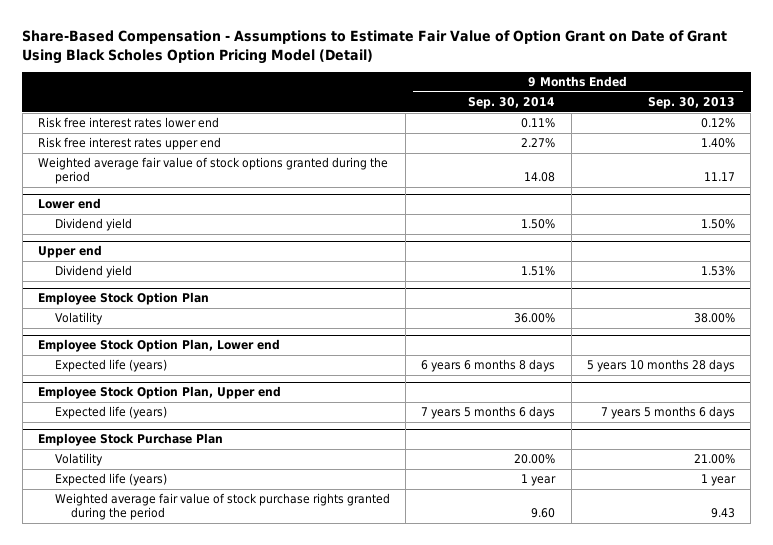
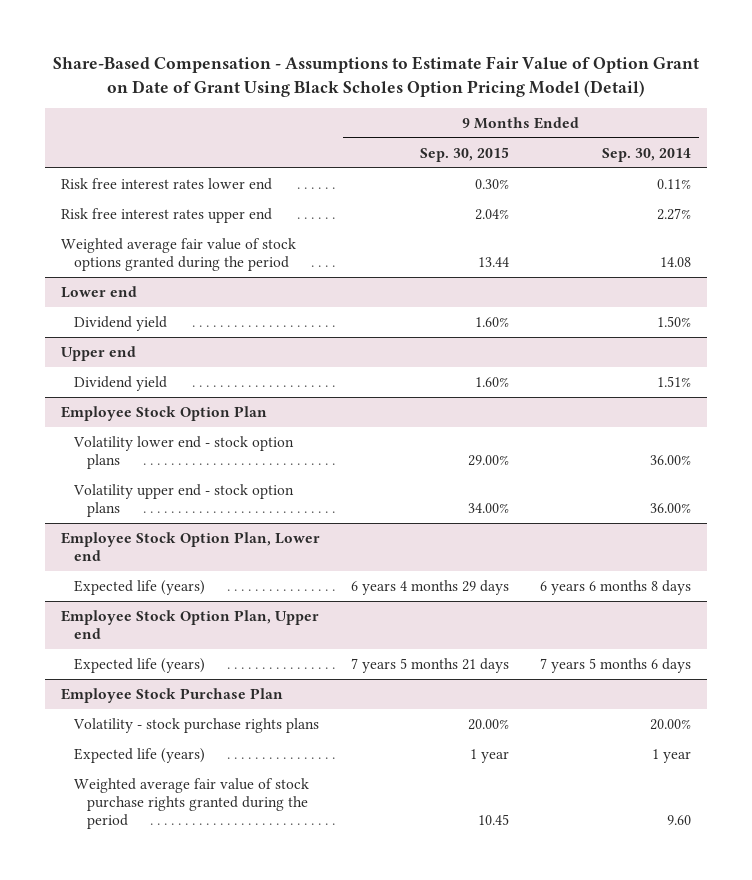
[647,97,735,110] Sep. 30, 2013 -> none
none -> [419,146,509,162] Sep. 30, 2015
[54,312,103,326] Volatility -> none
none -> [72,436,294,470] Volatility lower end - stock option plans
none -> [72,484,294,518] Volatility upper end - stock option plans
[54,453,103,467] Volatility -> [72,718,319,734] Volatility - stock purchase rights plans

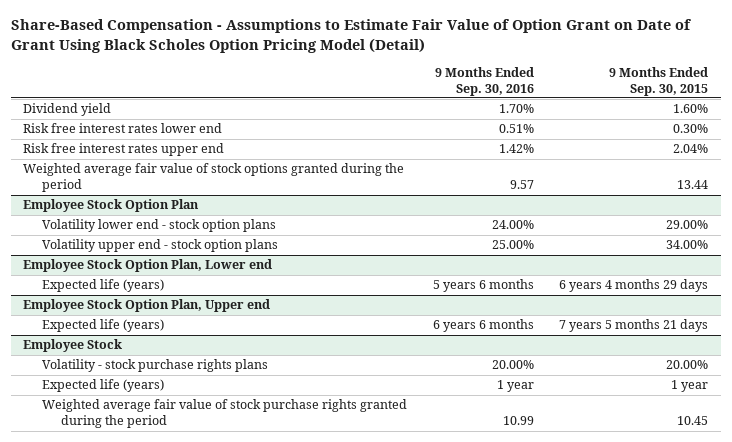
[602,147,692,162] Sep. 30, 2014 -> none
none -> [434,66,534,96] 9 Months Ended Sep. 30, 2016
none -> [23,103,112,117] Dividend yield
[60,286,137,299] Lower end -> none
[73,316,167,332] Dividend yield -> none
[60,346,136,362] Upper end -> none
[73,376,167,392] Dividend yield -> none
[60,688,283,704] Employee Stock Purchase Plan -> [23,339,123,353] Employee Stock

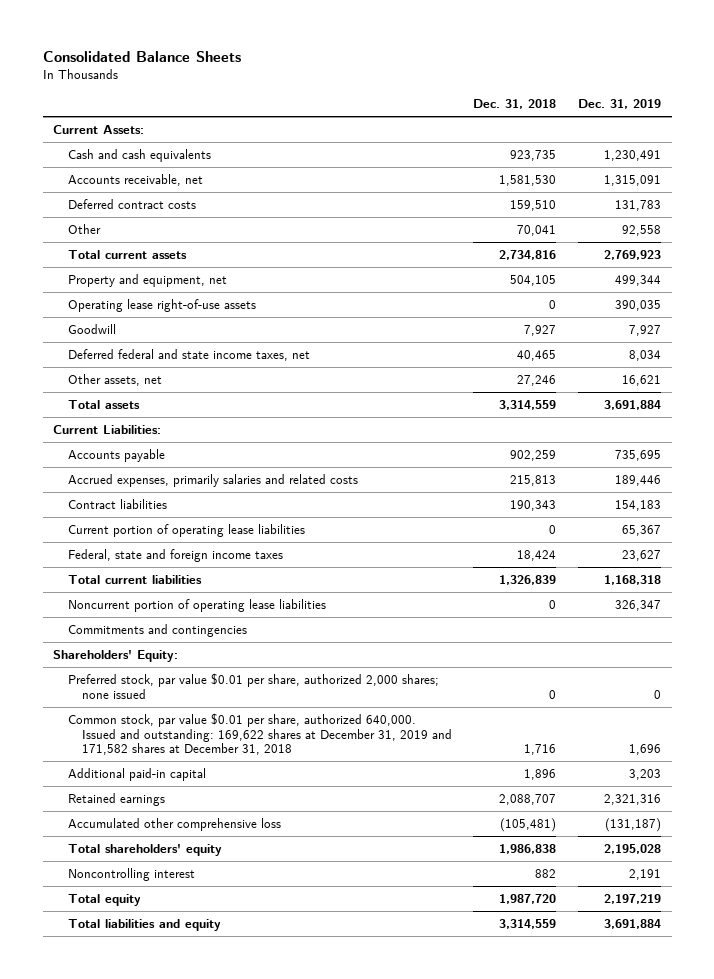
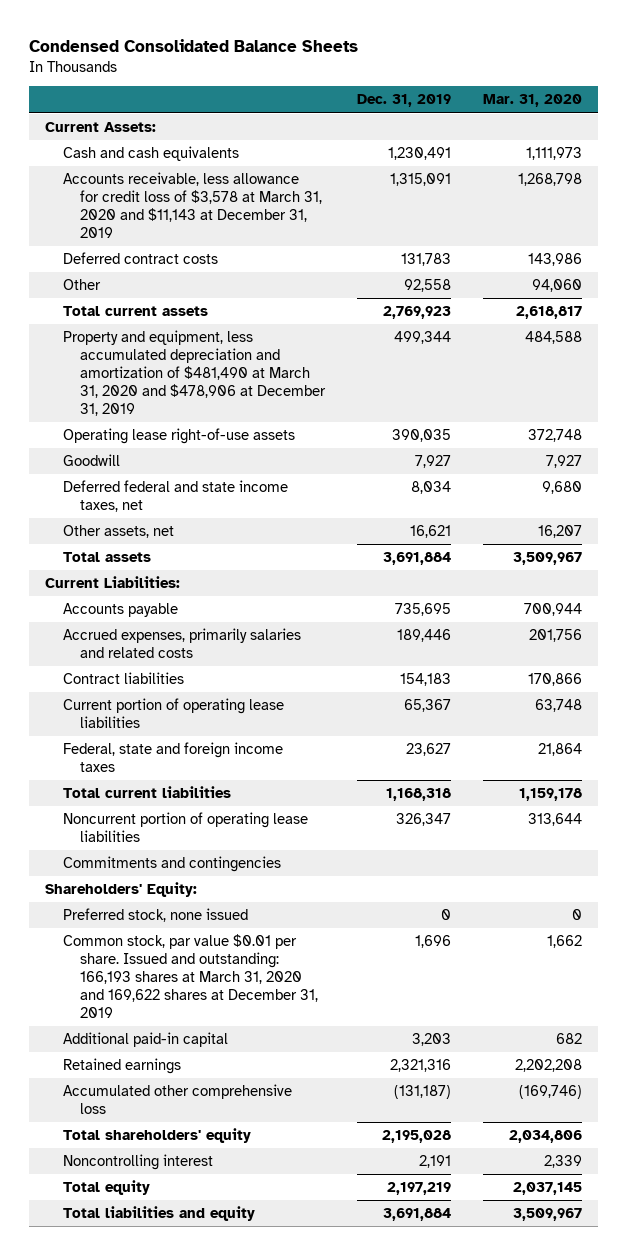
[42,51,241,63] Consolidated Balance Sheets -> [28,38,358,52] Condensed Consolidated Balance Sheets
[473,99,557,110] Dec. 31, 2018 -> none
none -> [483,94,583,108] Mar. 31, 2020
[67,173,203,186] Accounts receivable, net -> [62,172,323,239] Accounts receivable, less allowance for credit loss of $3,578 at March 31, 2020 and $11,143 at December 31, 2019
[67,273,227,287] Property and equipment, net -> [62,330,327,417] Property and equipment, less accumulated depreciation and amortization of $481,490 at March 31, 2020 and $478,906 at December 31, 2019
[67,672,439,699] Preferred stock, par value $0.01 per share, authorized 2,000 shares; none issued -> [62,908,248,923] Preferred stock, none issued
[67,712,453,756] Common stock, par value $0.01 per share, authorized 640,000. Issued and outstanding: 169,622 shares at December 31, 2019 and 171,582 shares at December 31, 2018 -> [62,934,319,1019] Common stock, par value $0.01 per share. Issued and outstanding: 166,193 shares at March 31, 2020 and 169,622 shares at December 31, 2019

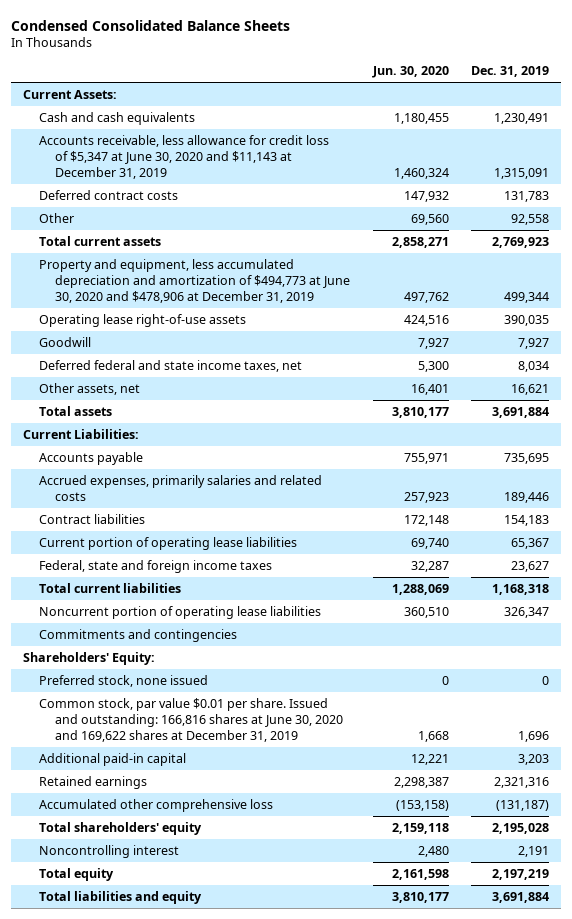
[483,94,583,108] Mar. 31, 2020 -> none
none -> [371,66,449,79] Jun. 30, 2020
[62,172,323,239] Accounts receivable, less allowance for credit loss of $3,578 at March 31, 2020 and $11,143 at December 31, 2019 -> [38,134,329,179] Accounts receivable, less allowance for credit loss of $5,347 at June 30, 2020 and $11,143 at December 31, 2019
[62,330,327,417] Property and equipment, less accumulated depreciation and amortization of $481,490 at March 31, 2020 and $478,906 at December 31, 2019 -> [38,258,351,303] Property and equipment, less accumulated depreciation and amortization of $494,773 at June 30, 2020 and $478,906 at December 31, 2019
[62,934,319,1019] Common stock, par value $0.01 per share. Issued and outstanding: 166,193 shares at March 31, 2020 and 169,622 shares at December 31, 2019 -> [38,697,344,742] Common stock, par value $0.01 per share. Issued and outstanding: 166,816 shares at June 30, 2020 and 169,622 shares at December 31, 2019

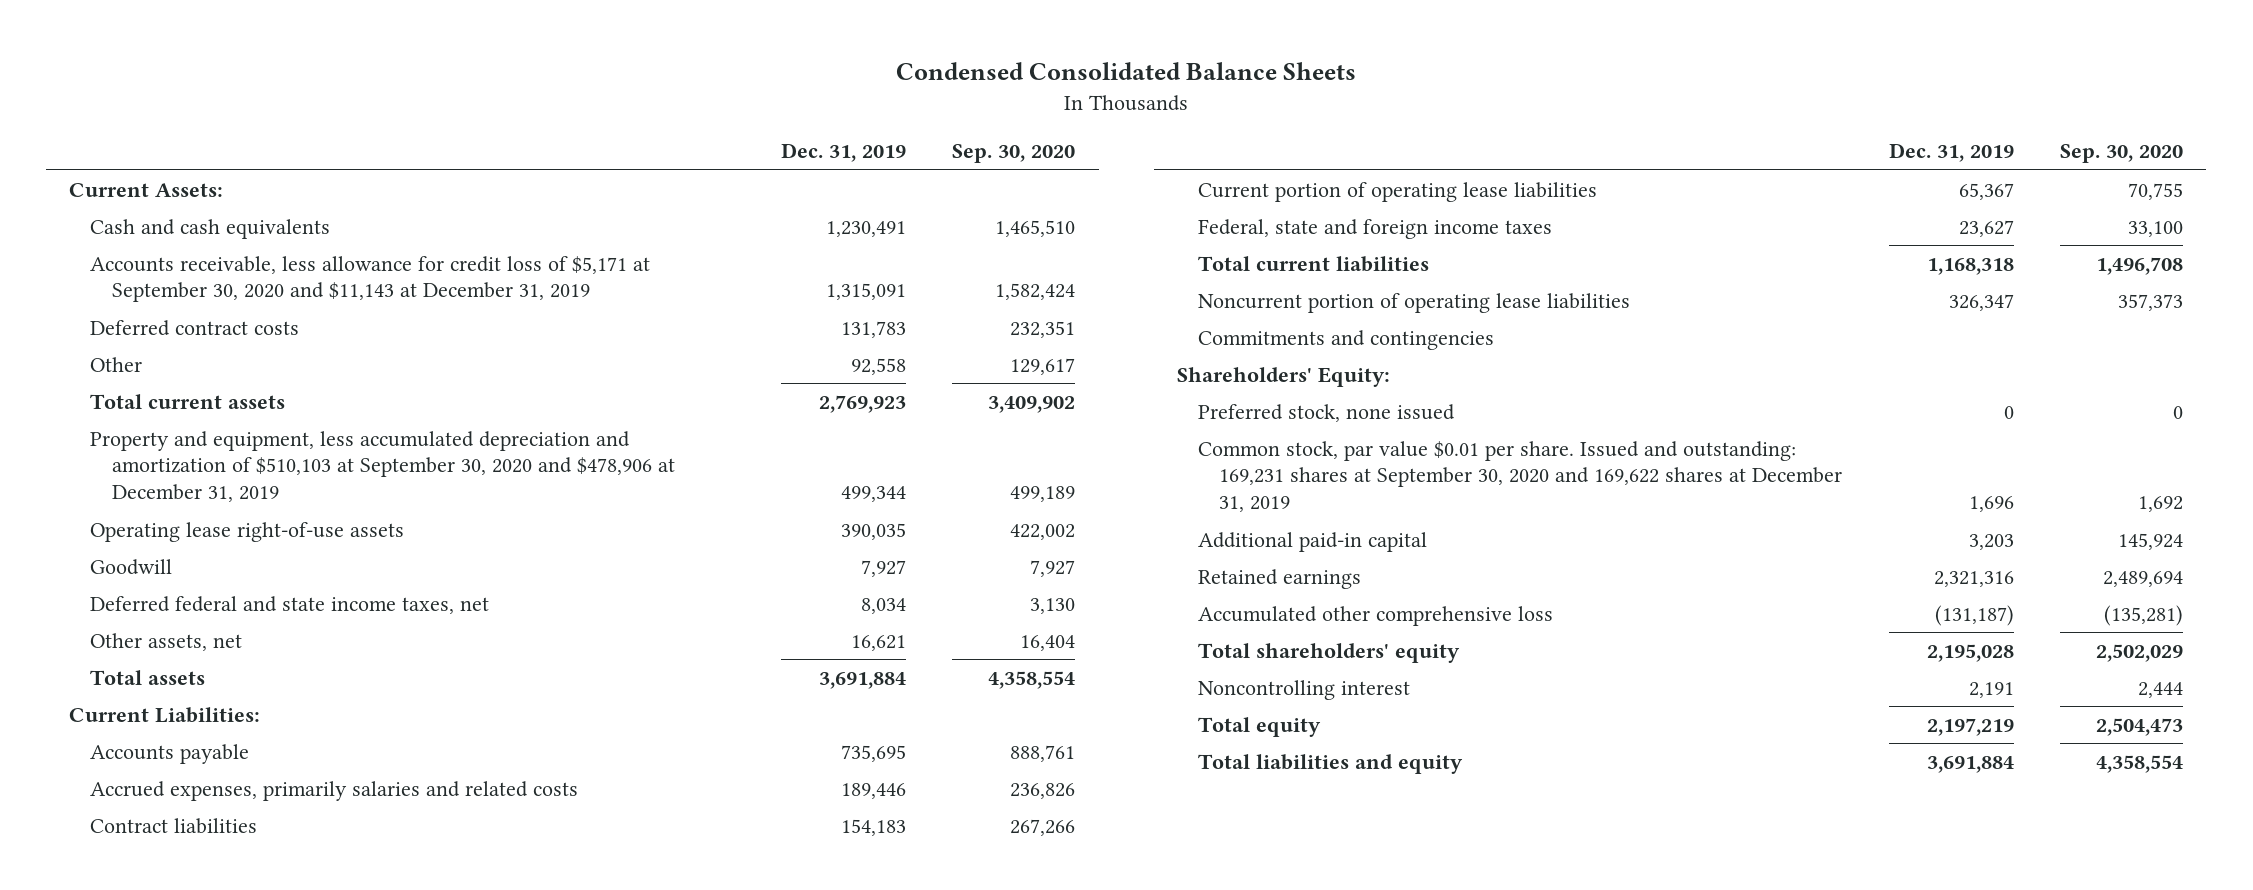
[371,66,449,79] Jun. 30, 2020 -> none
none -> [952,144,1076,164] Sep. 30, 2020
[38,134,329,179] Accounts receivable, less allowance for credit loss of $5,347 at June 30, 2020 and $11,143 at December 31, 2019 -> [90,255,651,303] Accounts receivable, less allowance for credit loss of $5,171 at September 30, 2020 and $11,143 at December 31, 2019
[38,258,351,303] Property and equipment, less accumulated depreciation and amortization of $494,773 at June 30, 2020 and $478,906 at December 31, 2019 -> [90,430,675,503] Property and equipment, less accumulated depreciation and amortization of $510,103 at September 30, 2020 and $478,906 at December 31, 2019
[38,697,344,742] Common stock, par value $0.01 per share. Issued and outstanding: 166,816 shares at June 30, 2020 and 169,622 shares at December 31, 2019 -> [1198,440,1843,513] Common stock, par value $0.01 per share. Issued and outstanding: 169,231 shares at September 30, 2020 and 169,622 shares at December 31, 2019

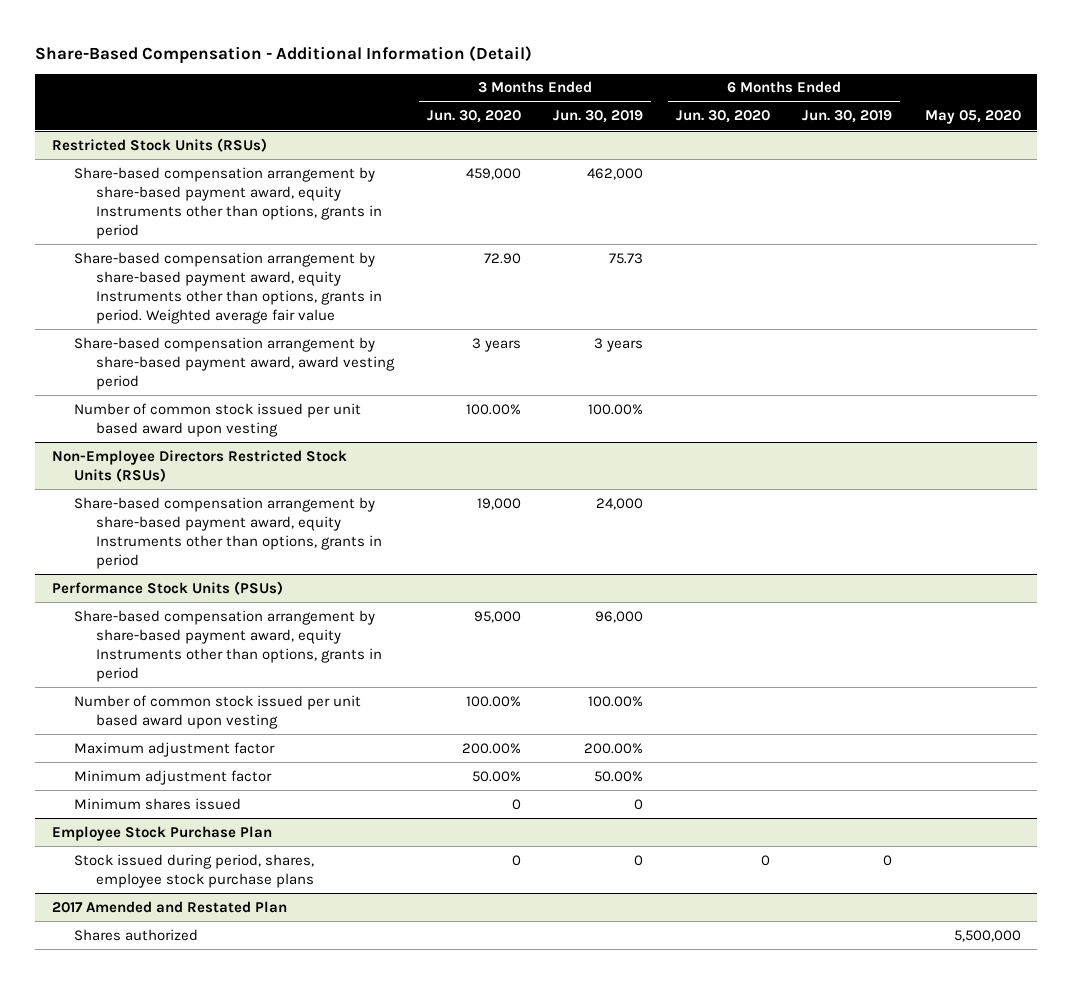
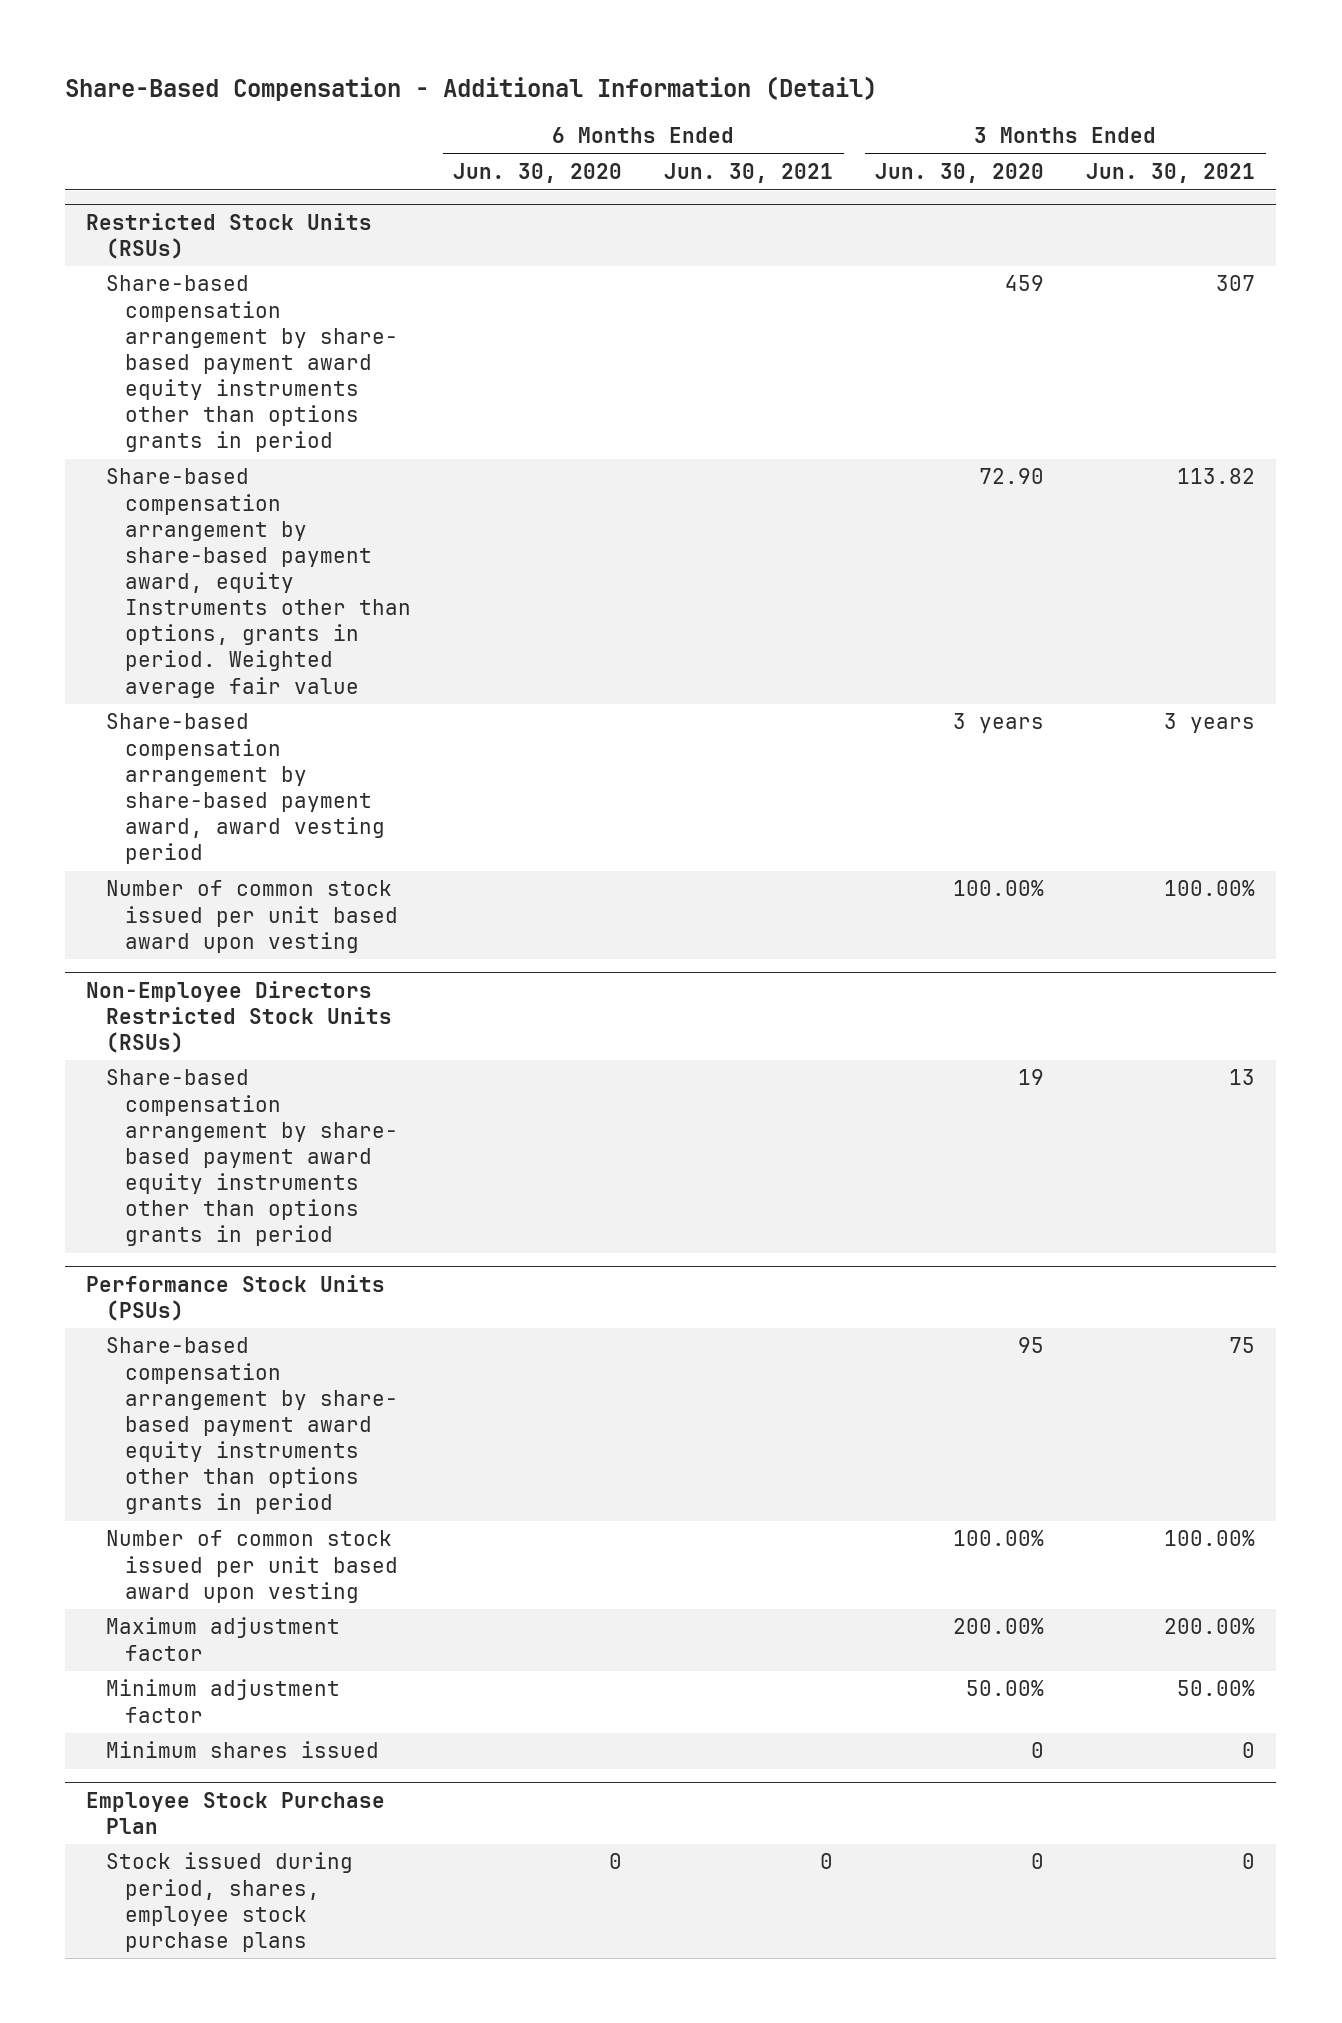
[553,110,644,124] Jun. 30, 2019 -> none
[802,110,893,124] Jun. 30, 2019 -> none
[924,110,1021,125] May 05, 2020 -> none
none -> [664,162,834,183] Jun. 30, 2021
none -> [1086,162,1256,183] Jun. 30, 2021
[74,166,383,239] Share-based compensation arrangement by share-based payment award, equity Instruments other than options, grants in period -> [105,275,399,453] Share-based compensation arrangement by share- based payment award equity instruments other than options grants in period
[465,167,521,180] 459,000 -> [1005,275,1045,292] 459
[74,496,383,569] Share-based compensation arrangement by share-based payment award, equity Instruments other than options, grants in period -> [105,1069,399,1247] Share-based compensation arrangement by share- based payment award equity instruments other than options grants in period
[476,497,521,510] 19,000 -> [1018,1069,1045,1086] 19
[74,609,383,682] Share-based compensation arrangement by share-based payment award, equity Instruments other than options, grants in period -> [105,1337,399,1515] Share-based compensation arrangement by share- based payment award equity instruments other than options grants in period
[473,610,521,623] 95,000 -> [1018,1337,1045,1354] 95
[51,900,287,913] 2017 Amended and Restated Plan -> none
[74,928,199,941] Shares authorized -> none

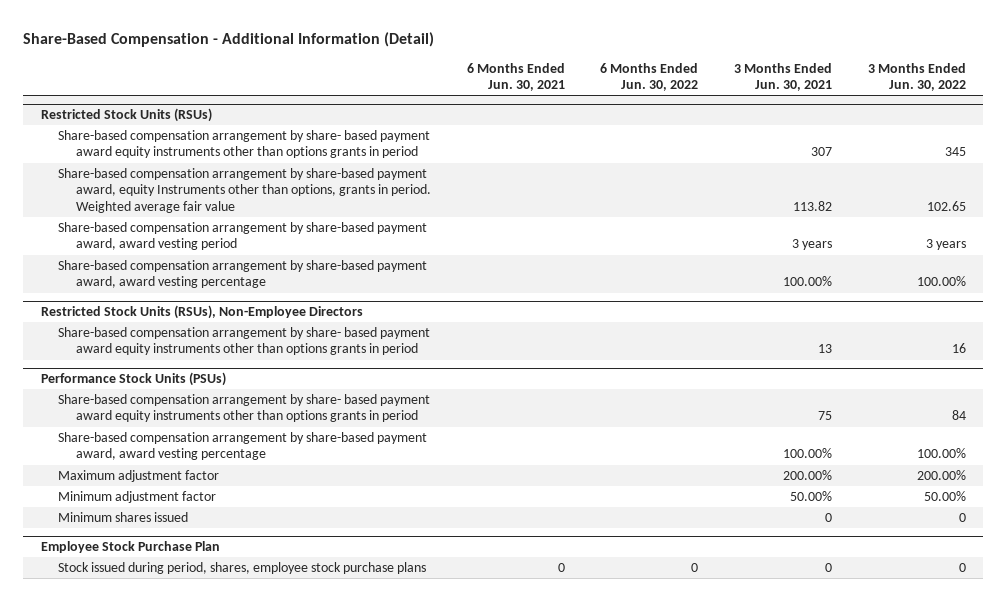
[453,162,623,183] Jun. 30, 2020 -> none
[875,162,1045,183] Jun. 30, 2020 -> none
none -> [600,62,699,91] 6 Months Ended Jun. 30, 2022
none -> [867,62,966,91] 3 Months Ended Jun. 30, 2022
[105,880,399,953] Number of common stock issued per unit based award upon vesting -> [58,260,428,289] Share-based compensation arrangement by share-based payment award, award vesting percentage
[86,980,392,1053] Non-Employee Directors Restricted Stock Units (RSUs) -> [40,305,363,320] Restricted Stock Units (RSUs), Non-Employee Directors
[105,1530,399,1603] Number of common stock issued per unit based award upon vesting -> [58,432,428,461] Share-based compensation arrangement by share-based payment award, award vesting percentage

